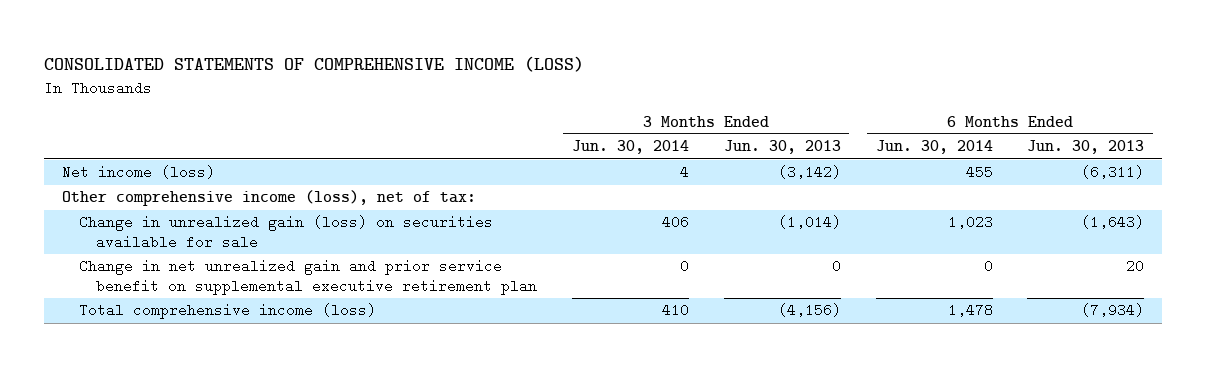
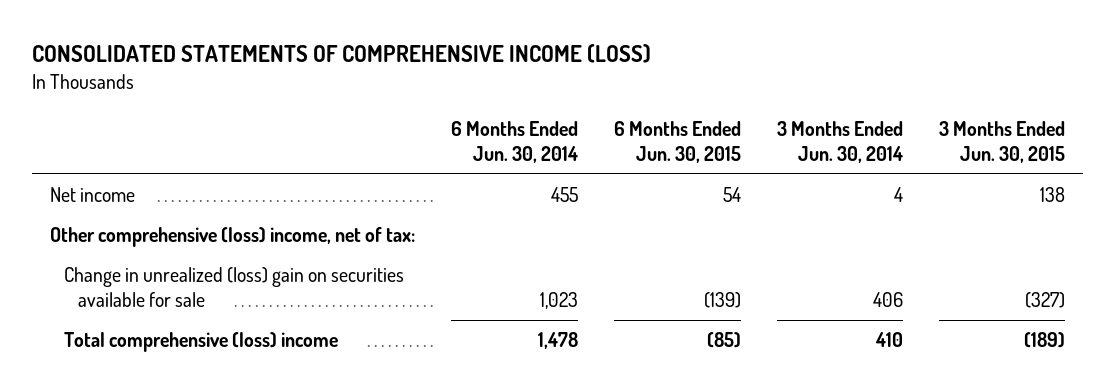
[723,140,841,155] Jun. 30, 2013 -> none
[1027,140,1145,155] Jun. 30, 2013 -> none
none -> [613,120,741,163] 6 Months Ended Jun. 30, 2015
none -> [938,120,1065,163] 3 Months Ended Jun. 30, 2015
[78,259,537,295] Change in net unrealized gain and prior service benefit on supplemental executive retirement plan -> none
[61,165,215,180] Net income (loss) -> [49,187,135,203] Net income
[61,190,476,207] Other comprehensive income (loss), net of tax: -> [49,227,415,248] Other comprehensive (loss) income, net of tax:
[78,215,493,249] Change in unrealized gain (loss) on securities available for sale -> [64,267,405,308] Change in unrealized (loss) gain on securities available for sale
[78,303,376,320] Total comprehensive income (loss) -> [64,332,339,353] Total comprehensive (loss) income

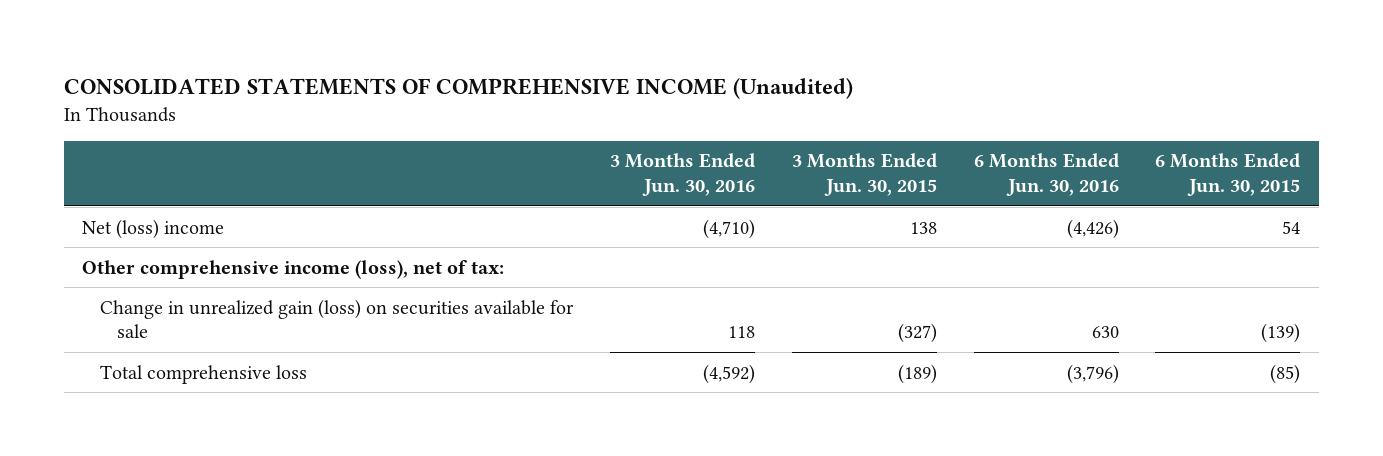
[31,44,651,64] CONSOLIDATED STATEMENTS OF COMPREHENSIVE INCOME (LOSS) -> [63,78,853,100] CONSOLIDATED STATEMENTS OF COMPREHENSIVE INCOME (Unaudited)
[450,120,578,163] 6 Months Ended Jun. 30, 2014 -> none
[776,120,903,163] 3 Months Ended Jun. 30, 2014 -> none
none -> [609,153,755,196] 3 Months Ended Jun. 30, 2016
none -> [973,153,1119,196] 6 Months Ended Jun. 30, 2016
[49,187,135,203] Net income -> [82,218,225,239] Net (loss) income
[49,227,415,248] Other comprehensive (loss) income, net of tax: -> [82,259,505,279] Other comprehensive income (loss), net of tax:
[64,267,405,308] Change in unrealized (loss) gain on securities available for sale -> [99,298,574,339] Change in unrealized gain (loss) on securities available for sale
[64,332,339,353] Total comprehensive (loss) income -> [99,364,307,384] Total comprehensive loss

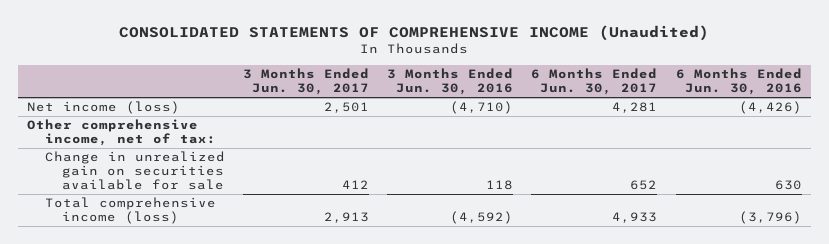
[791,153,937,196] 3 Months Ended Jun. 30, 2015 -> none
[1155,153,1301,196] 6 Months Ended Jun. 30, 2015 -> none
none -> [242,68,369,96] 3 Months Ended Jun. 30, 2017
none -> [531,68,658,96] 6 Months Ended Jun. 30, 2017
[82,218,225,239] Net (loss) income -> [27,101,181,115] Net income (loss)
[82,259,505,279] Other comprehensive income (loss), net of tax: -> [27,119,216,147] Other comprehensive income, net of tax:
[99,298,574,339] Change in unrealized gain (loss) on securities available for sale -> [44,151,225,191] Change in unrealized gain on securities available for sale
[99,364,307,384] Total comprehensive loss -> [44,197,216,225] Total comprehensive income (loss)

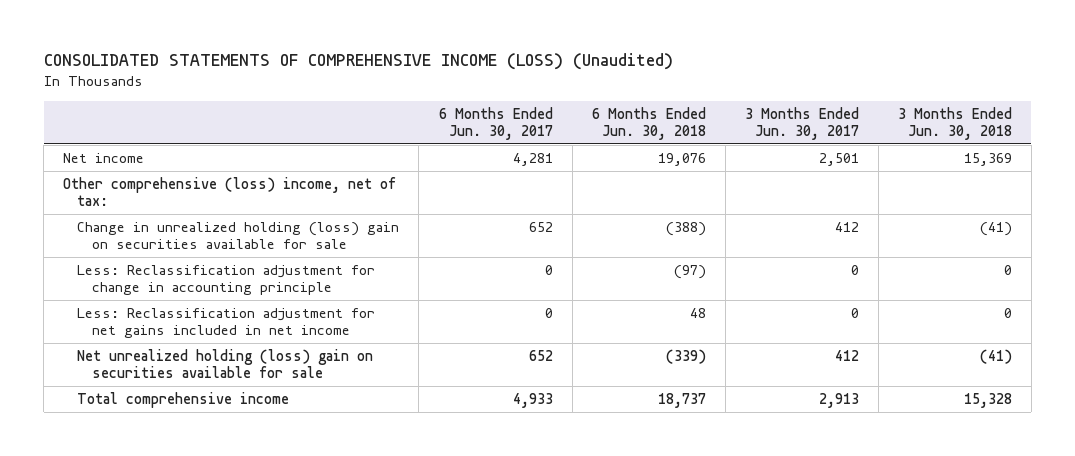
[119,24,710,41] CONSOLIDATED STATEMENTS OF COMPREHENSIVE INCOME (Unaudited) -> [43,53,673,71] CONSOLIDATED STATEMENTS OF COMPREHENSIVE INCOME (LOSS) (Unaudited)
[387,68,514,96] 3 Months Ended Jun. 30, 2016 -> none
[675,68,802,96] 6 Months Ended Jun. 30, 2016 -> none
none -> [591,106,706,140] 6 Months Ended Jun. 30, 2018
none -> [897,106,1012,140] 3 Months Ended Jun. 30, 2018
[27,101,181,115] Net income (loss) -> [63,153,145,164] Net income
[27,119,216,147] Other comprehensive income, net of tax: -> [63,177,397,207] Other comprehensive (loss) income, net of tax:
[44,151,225,191] Change in unrealized gain on securities available for sale -> [77,222,400,250] Change in unrealized holding (loss) gain on securities available for sale
none -> [77,265,376,296] Less: Reclassification adjustment for change in accounting principle
none -> [77,308,376,339] Less: Reclassification adjustment for net gains included in net income
none -> [77,349,374,379] Net unrealized holding (loss) gain on securities available for sale
[44,197,216,225] Total comprehensive income (loss) -> [77,392,290,409] Total comprehensive income

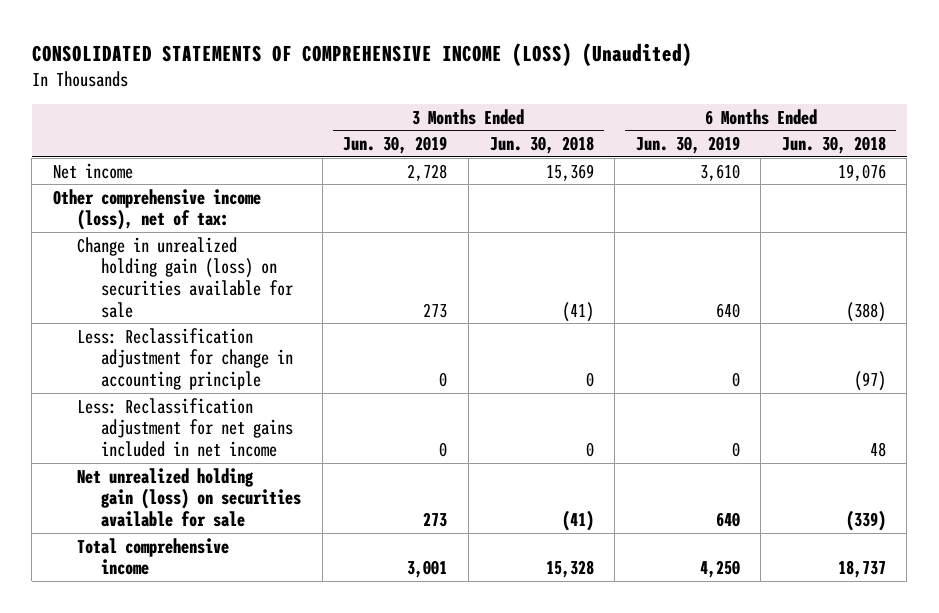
[438,106,553,140] 6 Months Ended Jun. 30, 2017 -> none
[744,106,859,140] 3 Months Ended Jun. 30, 2017 -> none
none -> [343,136,448,155] Jun. 30, 2019
none -> [635,136,740,155] Jun. 30, 2019
[63,177,397,207] Other comprehensive (loss) income, net of tax: -> [52,188,261,231] Other comprehensive income (loss), net of tax:
[77,222,400,250] Change in unrealized holding (loss) gain on securities available for sale -> [77,236,294,318] Change in unrealized holding gain (loss) on securities available for sale
[77,349,374,379] Net unrealized holding (loss) gain on securities available for sale -> [77,467,302,528] Net unrealized holding gain (loss) on securities available for sale

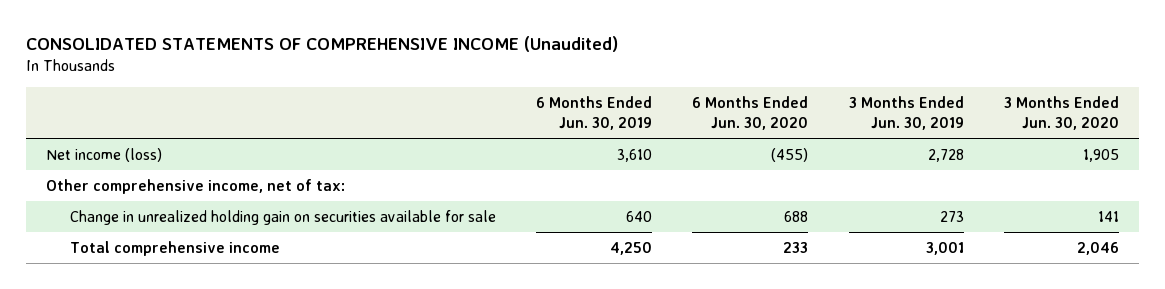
[31,42,692,66] CONSOLIDATED STATEMENTS OF COMPREHENSIVE INCOME (LOSS) (Unaudited) -> [26,36,619,53] CONSOLIDATED STATEMENTS OF COMPREHENSIVE INCOME (Unaudited)
[489,136,594,155] Jun. 30, 2018 -> none
[781,136,886,155] Jun. 30, 2018 -> none
none -> [692,95,809,130] 6 Months Ended Jun. 30, 2020
none -> [1003,95,1119,130] 3 Months Ended Jun. 30, 2020
[77,327,294,391] Less: Reclassification adjustment for change in accounting principle -> none
[77,397,294,458] Less: Reclassification adjustment for net gains included in net income -> none
[77,467,302,528] Net unrealized holding gain (loss) on securities available for sale -> none
[52,162,133,179] Net income -> [46,147,163,162] Net income (loss)
[52,188,261,231] Other comprehensive income (loss), net of tax: -> [46,178,346,194] Other comprehensive income, net of tax:
[77,236,294,318] Change in unrealized holding gain (loss) on securities available for sale -> [69,209,496,225] Change in unrealized holding gain on securities available for sale

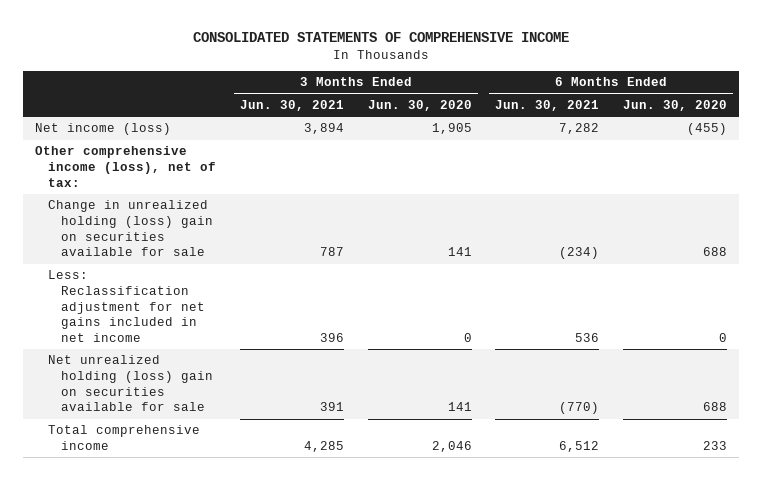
[26,36,619,53] CONSOLIDATED STATEMENTS OF COMPREHENSIVE INCOME (Unaudited) -> [193,32,570,43] CONSOLIDATED STATEMENTS OF COMPREHENSIVE INCOME
[535,95,652,130] 6 Months Ended Jun. 30, 2019 -> none
[848,95,964,130] 3 Months Ended Jun. 30, 2019 -> none
none -> [239,100,344,112] Jun. 30, 2021
none -> [495,100,600,112] Jun. 30, 2021
[46,178,346,194] Other comprehensive income, net of tax: -> [35,146,216,187] Other comprehensive income (loss), net of tax:
[69,209,496,225] Change in unrealized holding gain on securities available for sale -> [47,200,213,257] Change in unrealized holding (loss) gain on securities available for sale
none -> [47,270,205,342] Less: Reclassification adjustment for net gains included in net income
none -> [47,355,213,412] Net unrealized holding (loss) gain on securities available for sale

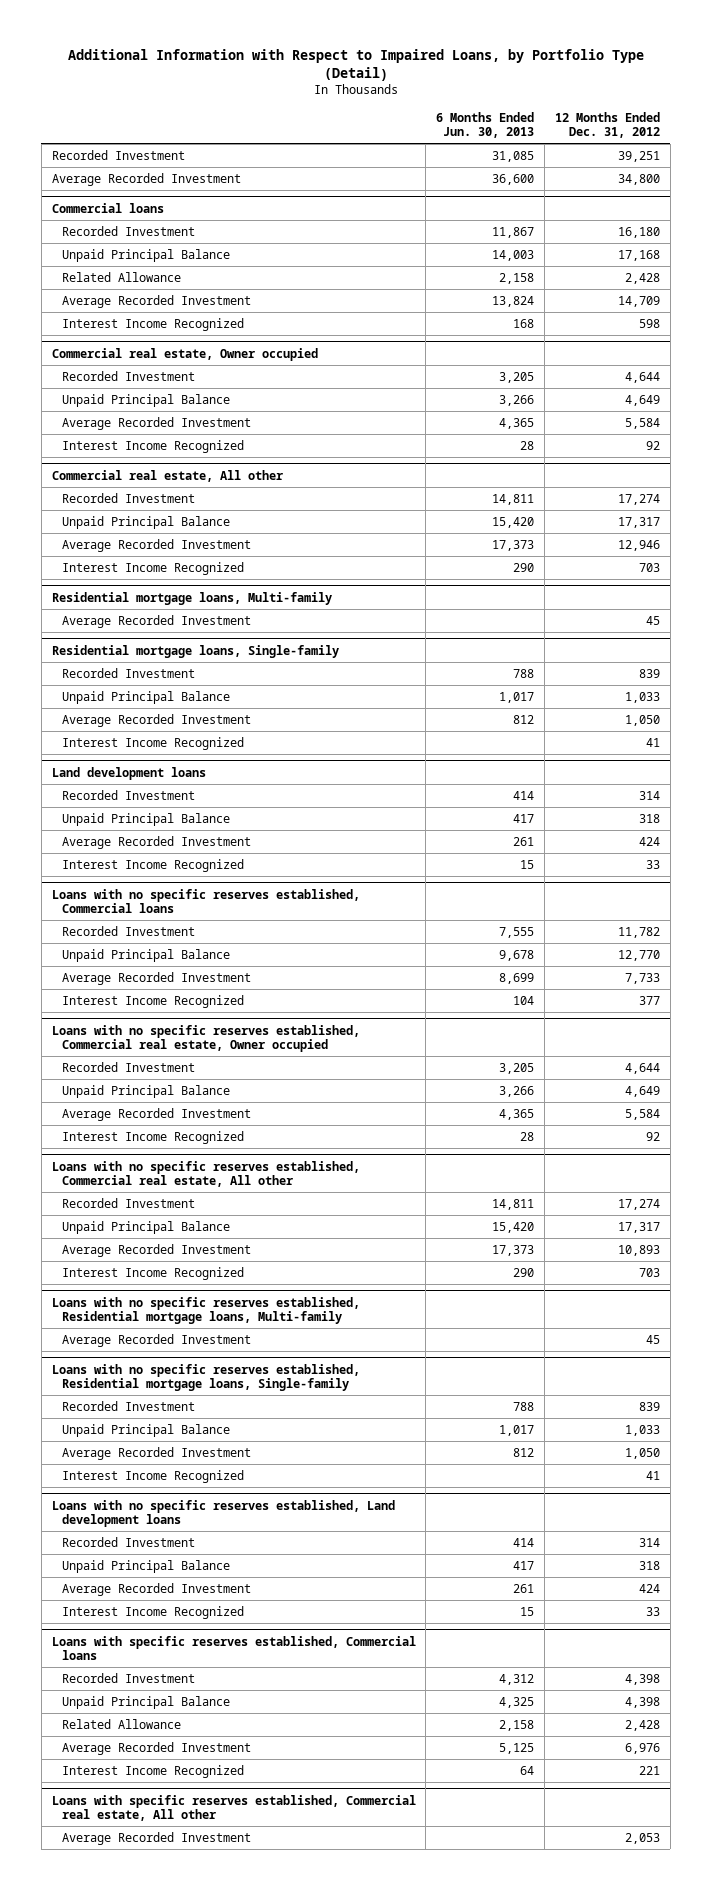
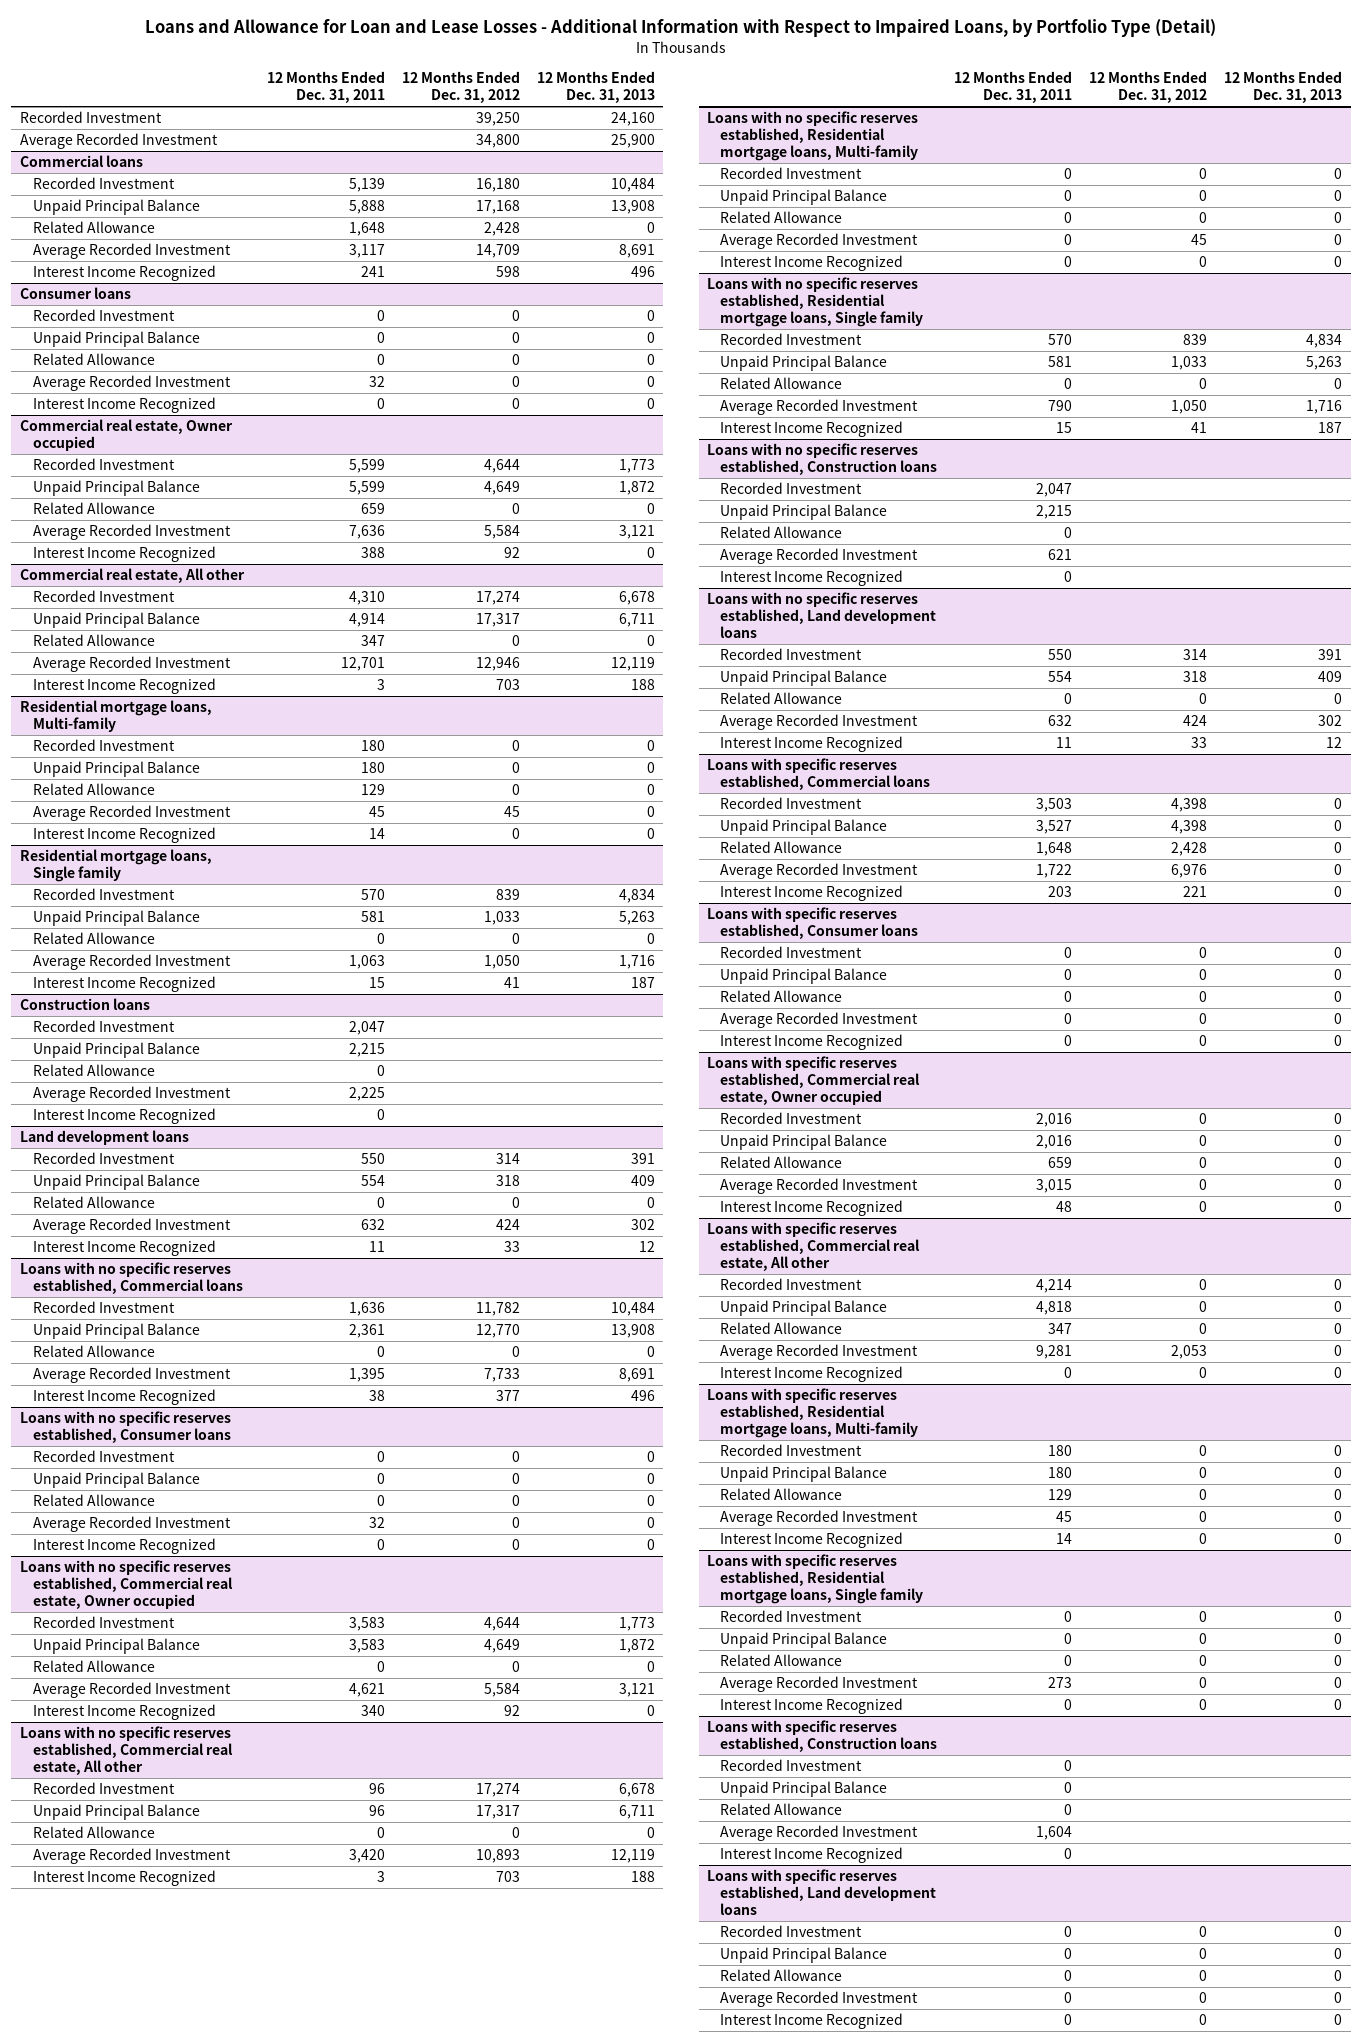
[67,48,644,82] Additional Information with Respect to Impaired Loans, by Portfolio Type (Detail) -> [144,19,1216,38] Loans and Allowance for Loan and Lease Losses - Additional Information with Respect to Impaired Loans, by Portfolio Type (Detail)
[436,111,535,138] 6 Months Ended Jun. 30, 2013 -> none
none -> [266,71,385,104] 12 Months Ended Dec. 31, 2011
none -> [536,71,655,104] 12 Months Ended Dec. 31, 2013
[617,150,660,162] 39,251 -> [475,112,520,127] 39,250
none -> [19,287,131,300] Consumer loans
none -> [32,309,175,322] Recorded Investment
none -> [32,331,200,348] Unpaid Principal Balance
none -> [32,353,155,366] Related Allowance
none -> [32,375,231,392] Average Recorded Investment
none -> [32,397,216,414] Interest Income Recognized
none -> [32,502,155,515] Related Allowance
none -> [32,634,155,647] Related Allowance
none -> [32,739,175,752] Recorded Investment
none -> [32,761,200,778] Unpaid Principal Balance
none -> [32,783,155,796] Related Allowance
none -> [32,827,216,844] Interest Income Recognized
[51,644,339,658] Residential mortgage loans, Single-family -> [19,849,212,883] Residential mortgage loans, Single family
none -> [32,932,155,945] Related Allowance
none -> [19,998,150,1011] Construction loans
none -> [32,1020,175,1033] Recorded Investment
none -> [32,1042,200,1059] Unpaid Principal Balance
none -> [32,1064,155,1077] Related Allowance
none -> [32,1086,231,1103] Average Recorded Investment
none -> [32,1108,216,1125] Interest Income Recognized
none -> [32,1196,155,1209] Related Allowance
none -> [32,1345,155,1358] Related Allowance
none -> [19,1411,231,1444] Loans with no specific reserves established, Consumer loans
none -> [32,1450,175,1463] Recorded Investment
none -> [32,1472,200,1489] Unpaid Principal Balance
none -> [32,1494,155,1507] Related Allowance
none -> [32,1516,231,1533] Average Recorded Investment
none -> [32,1538,216,1555] Interest Income Recognized
none -> [32,1660,155,1673] Related Allowance
none -> [32,1826,155,1839] Related Allowance
none -> [720,167,863,180] Recorded Investment
none -> [720,189,888,206] Unpaid Principal Balance
none -> [720,211,843,224] Related Allowance
none -> [720,255,904,272] Interest Income Recognized
[51,1363,360,1391] Loans with no specific reserves established, Residential mortgage loans, Single-family -> [707,277,924,327] Loans with no specific reserves established, Residential mortgage loans, Single family
none -> [720,377,843,390] Related Allowance
none -> [707,443,938,476] Loans with no specific reserves established, Construction loans
none -> [720,482,863,495] Recorded Investment
none -> [720,504,888,521] Unpaid Principal Balance
none -> [720,526,843,539] Related Allowance
none -> [720,548,919,565] Average Recorded Investment
none -> [720,570,904,587] Interest Income Recognized
none -> [720,692,843,705] Related Allowance
none -> [707,907,919,940] Loans with specific reserves established, Consumer loans
none -> [720,946,863,959] Recorded Investment
none -> [720,968,888,985] Unpaid Principal Balance
none -> [720,990,843,1003] Related Allowance
none -> [720,1012,919,1029] Average Recorded Investment
none -> [720,1034,904,1051] Interest Income Recognized
none -> [707,1056,921,1105] Loans with specific reserves established, Commercial real estate, Owner occupied
none -> [720,1112,863,1125] Recorded Investment
none -> [720,1134,888,1151] Unpaid Principal Balance
none -> [720,1156,843,1169] Related Allowance
none -> [720,1178,919,1195] Average Recorded Investment
none -> [720,1200,904,1217] Interest Income Recognized
none -> [720,1278,863,1291] Recorded Investment
none -> [720,1300,888,1317] Unpaid Principal Balance
none -> [720,1322,843,1335] Related Allowance
none -> [720,1366,904,1383] Interest Income Recognized
none -> [707,1388,919,1438] Loans with specific reserves established, Residential mortgage loans, Multi-family
none -> [720,1444,863,1457] Recorded Investment
none -> [720,1466,888,1483] Unpaid Principal Balance
none -> [720,1488,843,1501] Related Allowance
none -> [720,1510,919,1527] Average Recorded Investment
none -> [720,1532,904,1549] Interest Income Recognized
none -> [707,1554,924,1604] Loans with specific reserves established, Residential mortgage loans, Single family
none -> [720,1610,863,1623] Recorded Investment
none -> [720,1632,888,1649] Unpaid Principal Balance
none -> [720,1654,843,1667] Related Allowance
none -> [720,1676,919,1693] Average Recorded Investment
none -> [720,1698,904,1715] Interest Income Recognized
none -> [707,1720,938,1753] Loans with specific reserves established, Construction loans
none -> [720,1759,863,1772] Recorded Investment
none -> [720,1781,888,1798] Unpaid Principal Balance
none -> [720,1803,843,1816] Related Allowance
none -> [720,1825,919,1842] Average Recorded Investment
none -> [720,1847,904,1864] Interest Income Recognized
none -> [707,1869,937,1915] Loans with specific reserves established, Land development loans
none -> [720,1925,863,1938] Recorded Investment
none -> [720,1947,888,1964] Unpaid Principal Balance
none -> [720,1969,843,1982] Related Allowance
none -> [720,1991,919,2008] Average Recorded Investment
none -> [720,2013,904,2030] Interest Income Recognized

